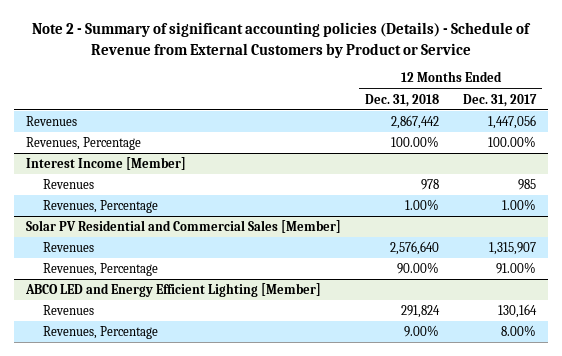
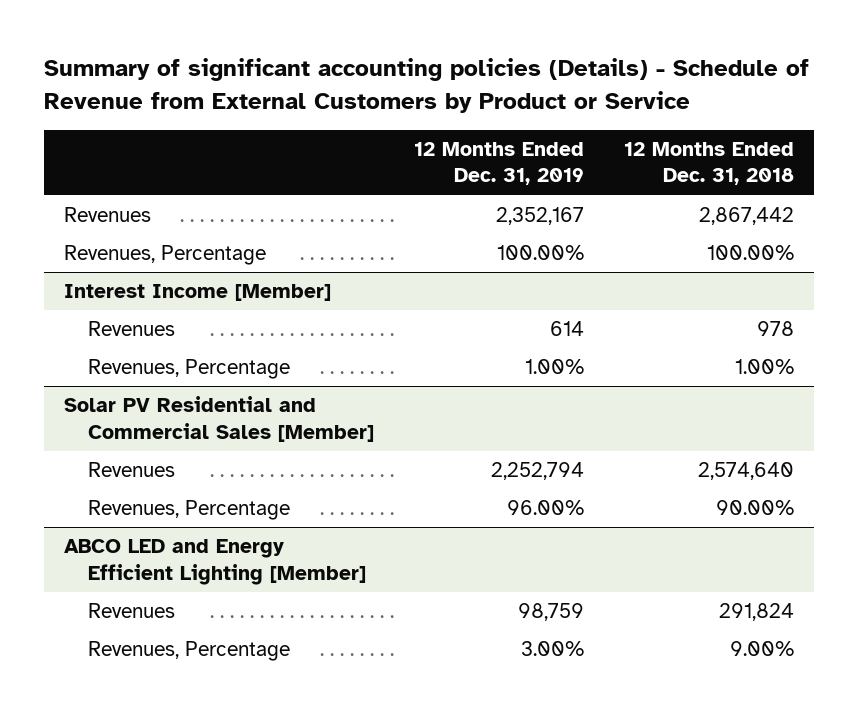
[32,22,532,58] Note 2 - Summary of significant accounting policies (Details) - Schedule of Revenue from External Customers by Product or Service -> [44,58,810,113] Summary of significant accounting policies (Details) - Schedule of Revenue from External Customers by Product or Service
[463,93,538,107] Dec. 31, 2017 -> none
none -> [413,141,584,186] 12 Months Ended Dec. 31, 2019
[390,240,440,255] 2,576,640 -> [697,462,794,481] 2,574,640

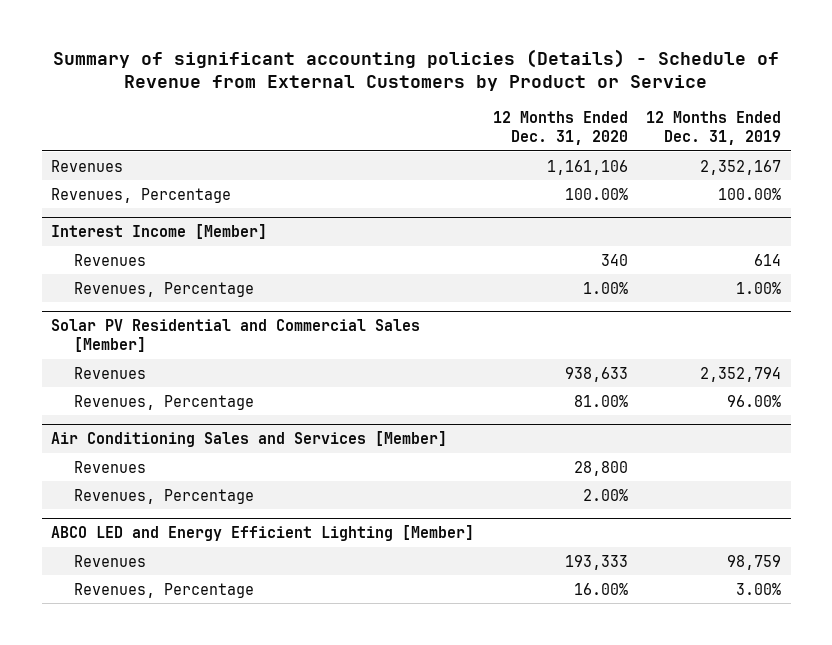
[623,141,794,186] 12 Months Ended Dec. 31, 2018 -> none
none -> [492,111,628,146] 12 Months Ended Dec. 31, 2020
[490,462,584,481] 2,252,794 -> [700,366,782,382] 2,352,794
none -> [50,431,447,448] Air Conditioning Sales and Services [Member]
none -> [74,460,147,473] Revenues
none -> [74,488,255,504] Revenues, Percentage

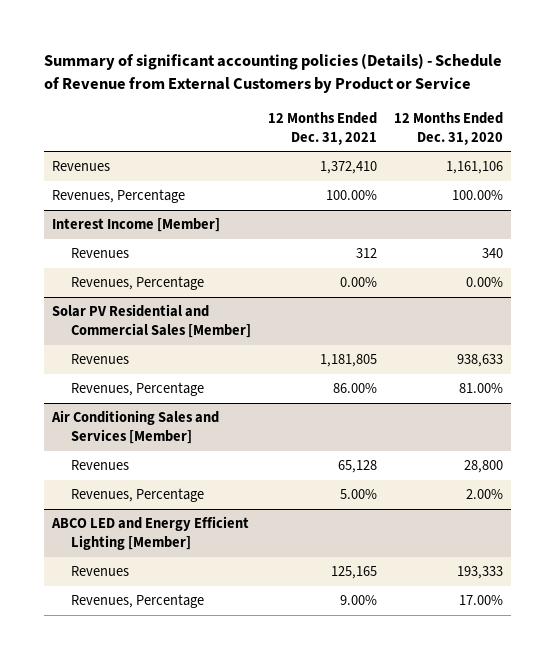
[646,111,782,146] 12 Months Ended Dec. 31, 2019 -> none
none -> [267,111,377,145] 12 Months Ended Dec. 31, 2021
[582,281,628,294] 1.00% -> [465,277,503,288] 0.00%
[573,582,628,595] 16.00% -> [458,595,503,606] 17.00%

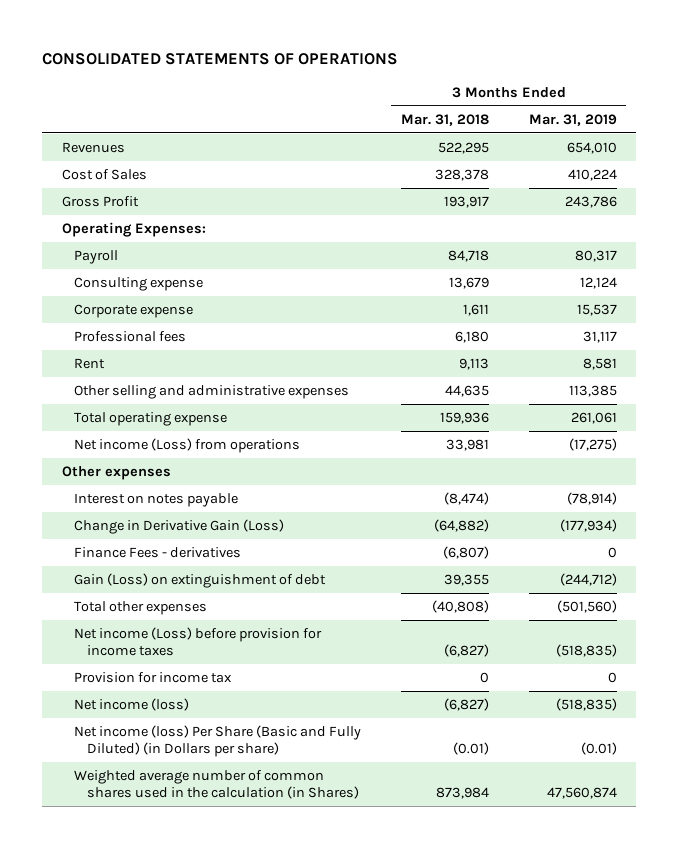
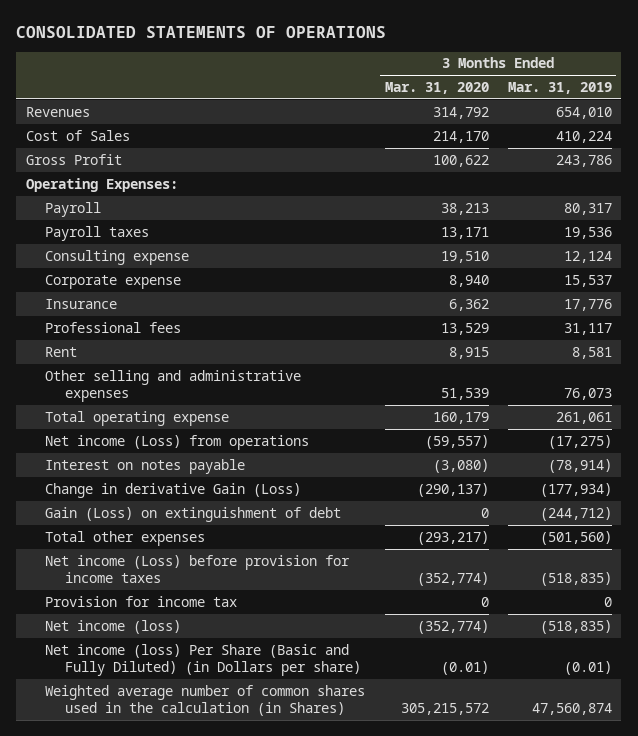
[400,113,489,126] Mar. 31, 2018 -> none
none -> [384,82,489,95] Mar. 31, 2020
none -> [45,225,150,241] Payroll taxes
none -> [45,298,118,309] Insurance
[568,385,617,398] 113,385 -> [563,388,612,401] 76,073
[61,466,171,481] Other expenses -> none
[74,547,242,559] Finance Fees - derivatives -> none
[74,519,285,535] Change in Derivative Gain (Loss) -> [45,482,302,498] Change in derivative Gain (Loss)

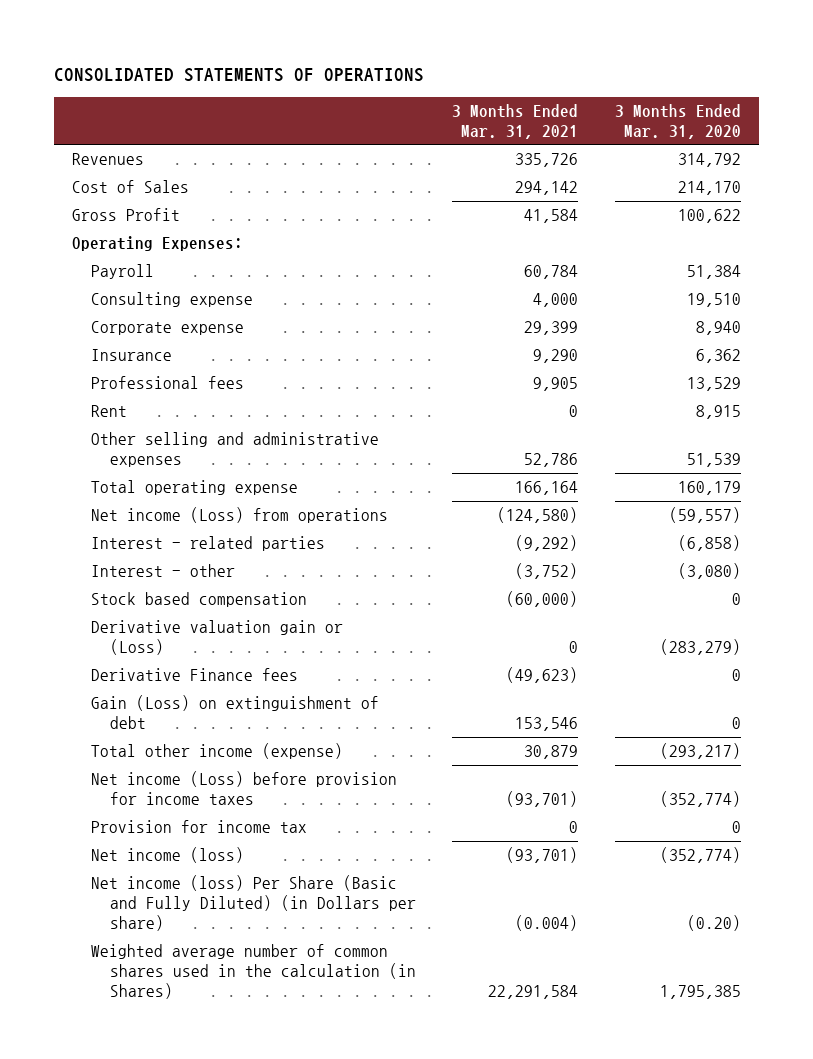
[507,82,612,95] Mar. 31, 2019 -> none
none -> [452,103,579,139] 3 Months Ended Mar. 31, 2021
[45,225,150,241] Payroll taxes -> none
[440,202,489,215] 38,213 -> [686,265,741,280] 51,384
none -> [90,536,325,552] Interest - related parties
[45,458,246,474] Interest on notes payable -> [90,564,235,578] Interest - other
none -> [90,592,307,608] Stock based compensation
[45,482,302,498] Change in derivative Gain (Loss) -> [90,620,343,656] Derivative valuation gain or (Loss)
[416,482,489,497] (290,137) -> [659,639,741,656] (283,279)
none -> [90,668,298,682] Derivative Finance fees
[45,530,206,546] Total other expenses -> [90,743,343,760] Total other income (expense)
[440,661,489,676] (0.01) -> [686,915,741,932] (0.20)
[400,703,489,716] 305,215,572 -> [659,985,741,1000] 1,795,385

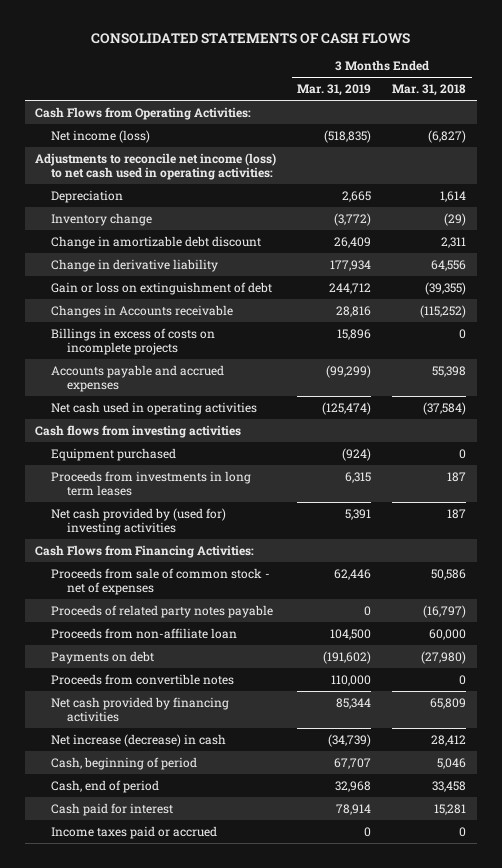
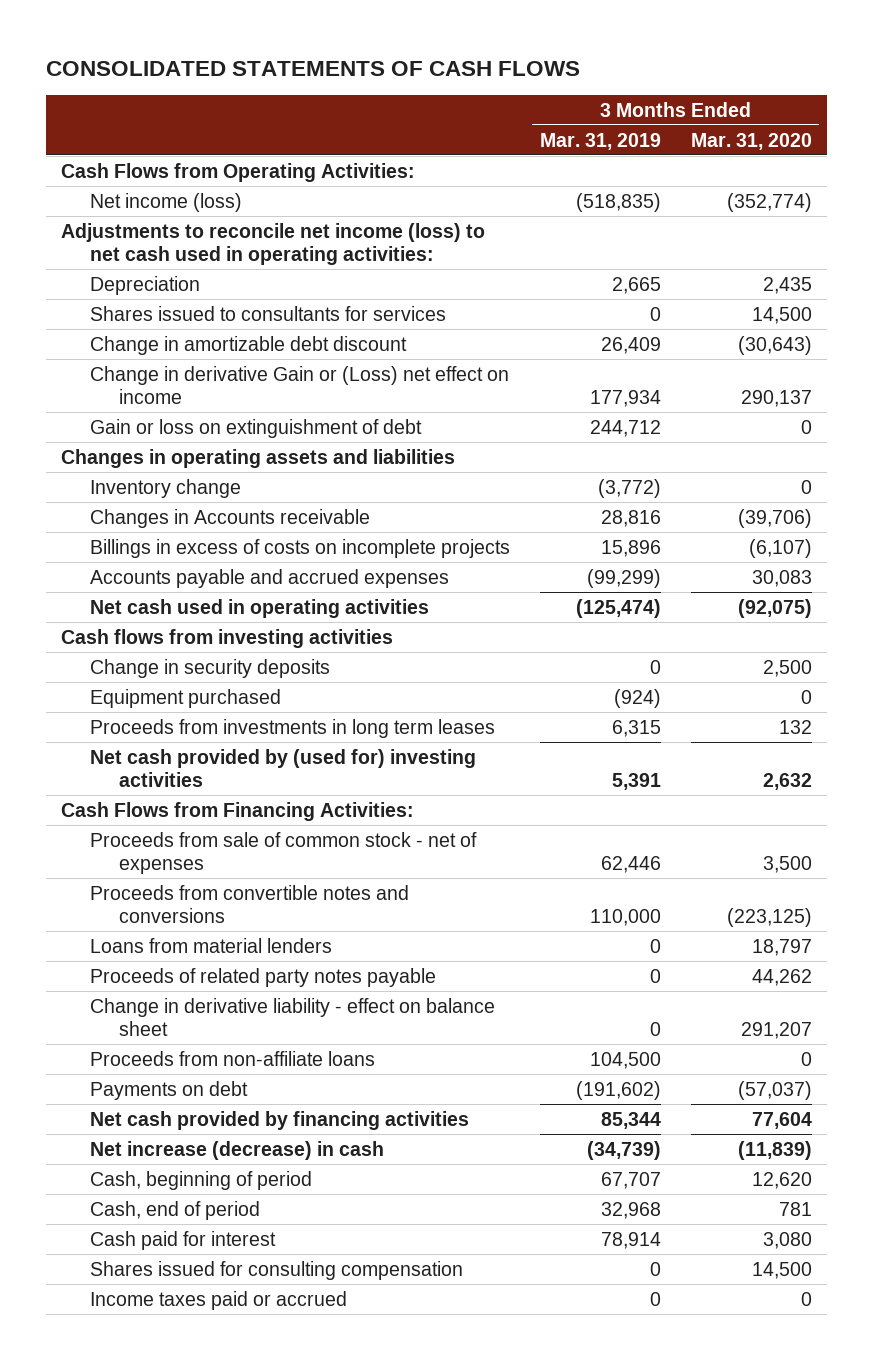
[392,84,467,97] Mar. 31, 2018 -> none
none -> [690,132,812,150] Mar. 31, 2020
none -> [89,305,446,321] Shares issued to consultants for services
[51,258,219,272] Change in derivative liability -> [89,365,509,405] Change in derivative Gain or (Loss) net effect on income
none -> [60,448,455,468] Changes in operating assets and liabilities
[51,212,153,226] Inventory change -> [89,478,241,498] Inventory change
none -> [89,658,330,678] Change in security deposits
none -> [89,884,409,924] Proceeds from convertible notes and conversions
none -> [89,937,332,953] Loans from material lenders
none -> [89,997,495,1037] Change in derivative liability - effect on balance sheet
[51,627,238,639] Proceeds from non-affiliate loan -> [89,1050,375,1066] Proceeds from non-affiliate loans
[51,673,235,685] Proceeds from convertible notes -> none
none -> [89,1260,463,1280] Shares issued for consulting compensation

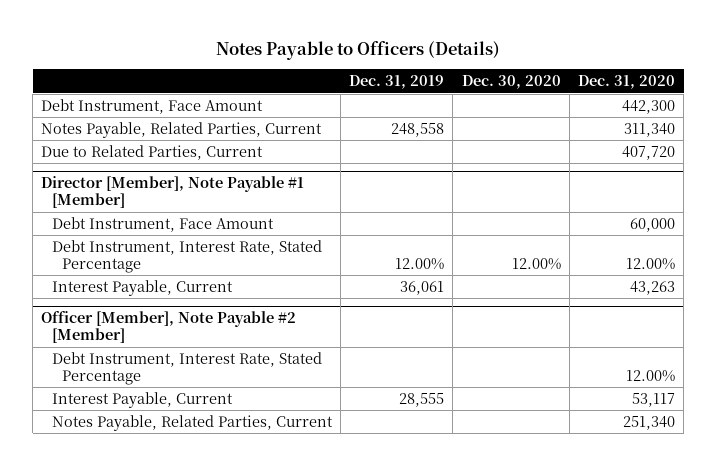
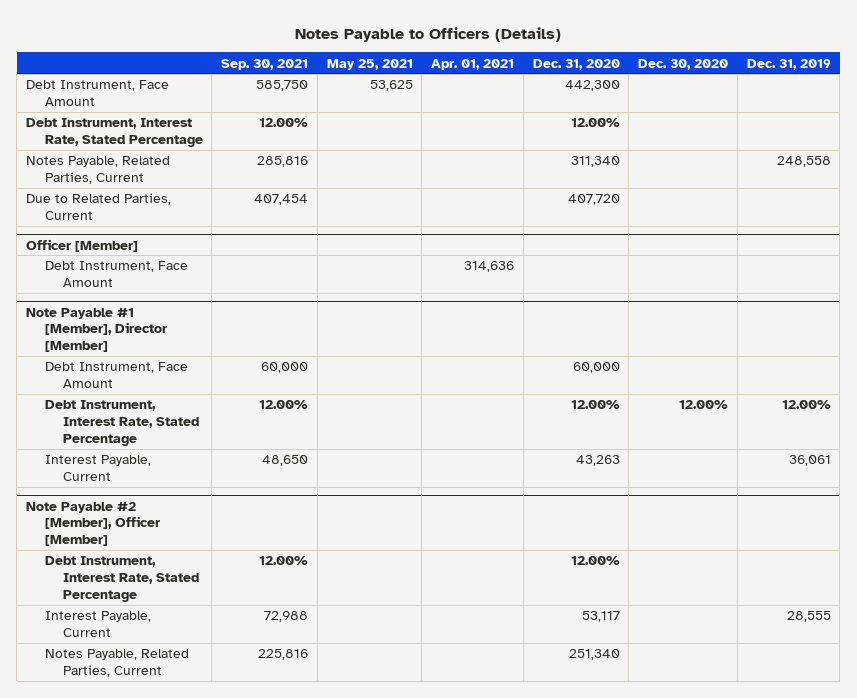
none -> [221,58,309,70] Sep. 30, 2021
none -> [326,58,413,70] May 25, 2021
none -> [431,58,515,70] Apr. 01, 2021
none -> [26,118,203,148] Debt Instrument, Interest Rate, Stated Percentage
none -> [26,238,139,252] Officer [Member]
none -> [44,261,188,288] Debt Instrument, Face Amount
[41,176,305,209] Director [Member], Note Payable #1 [Member] -> [26,307,167,353] Note Payable #1 [Member], Director [Member]
[41,311,297,344] Officer [Member], Note Payable #2 [Member] -> [26,501,160,547] Note Payable #2 [Member], Officer [Member]

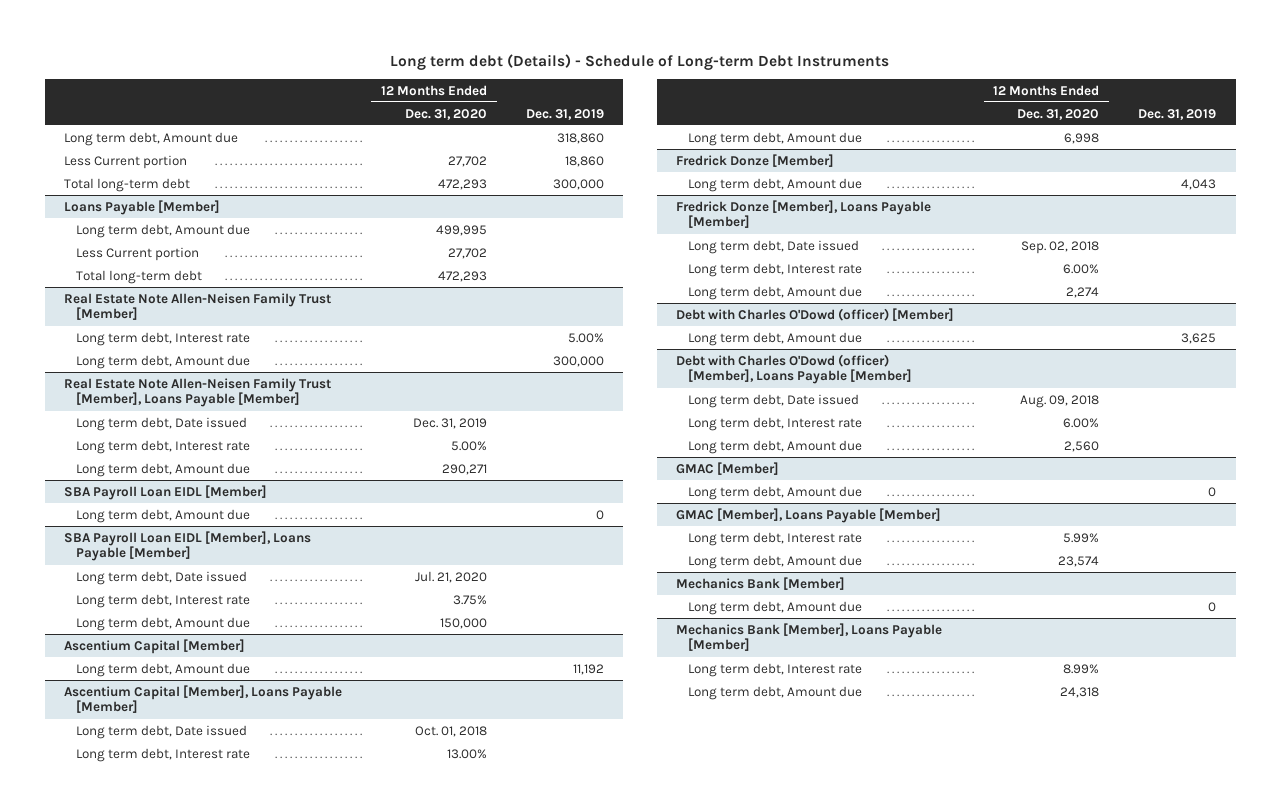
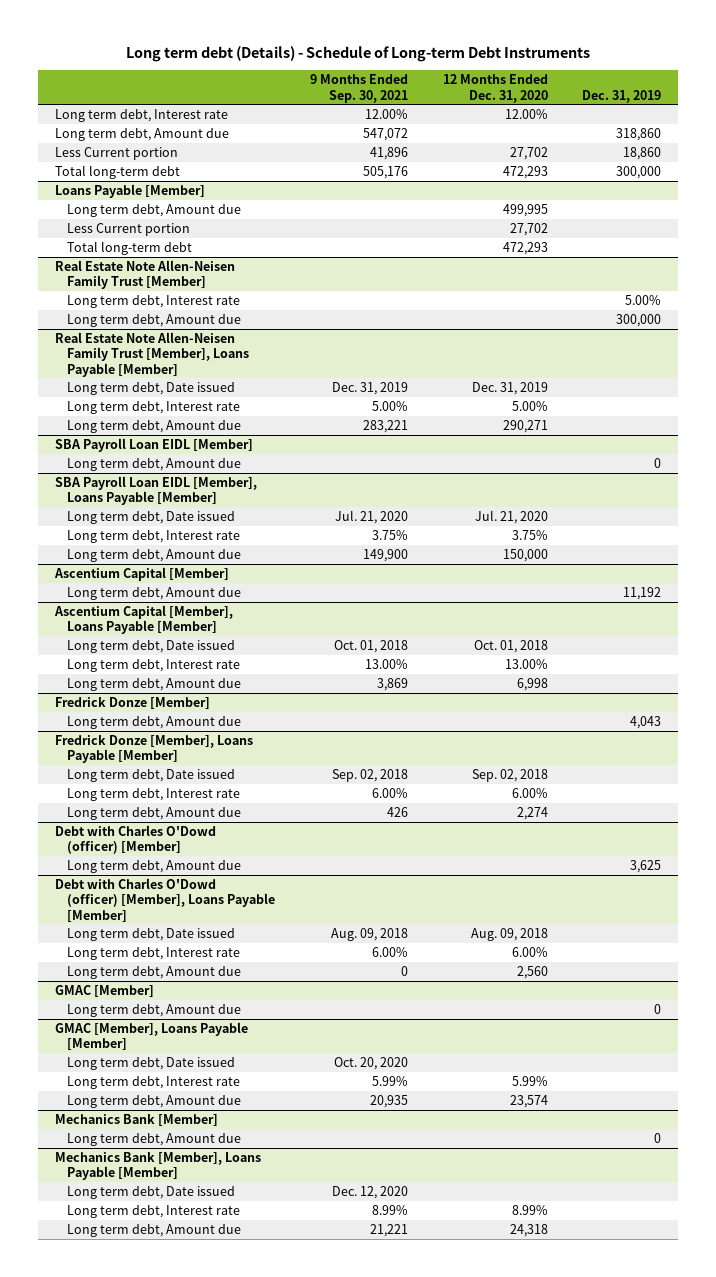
none -> [309,74,408,103] 9 Months Ended Sep. 30, 2021
none -> [55,108,229,122] Long term debt, Interest rate
none -> [67,1056,236,1070] Long term debt, Date issued
none -> [67,1185,236,1199] Long term debt, Date issued

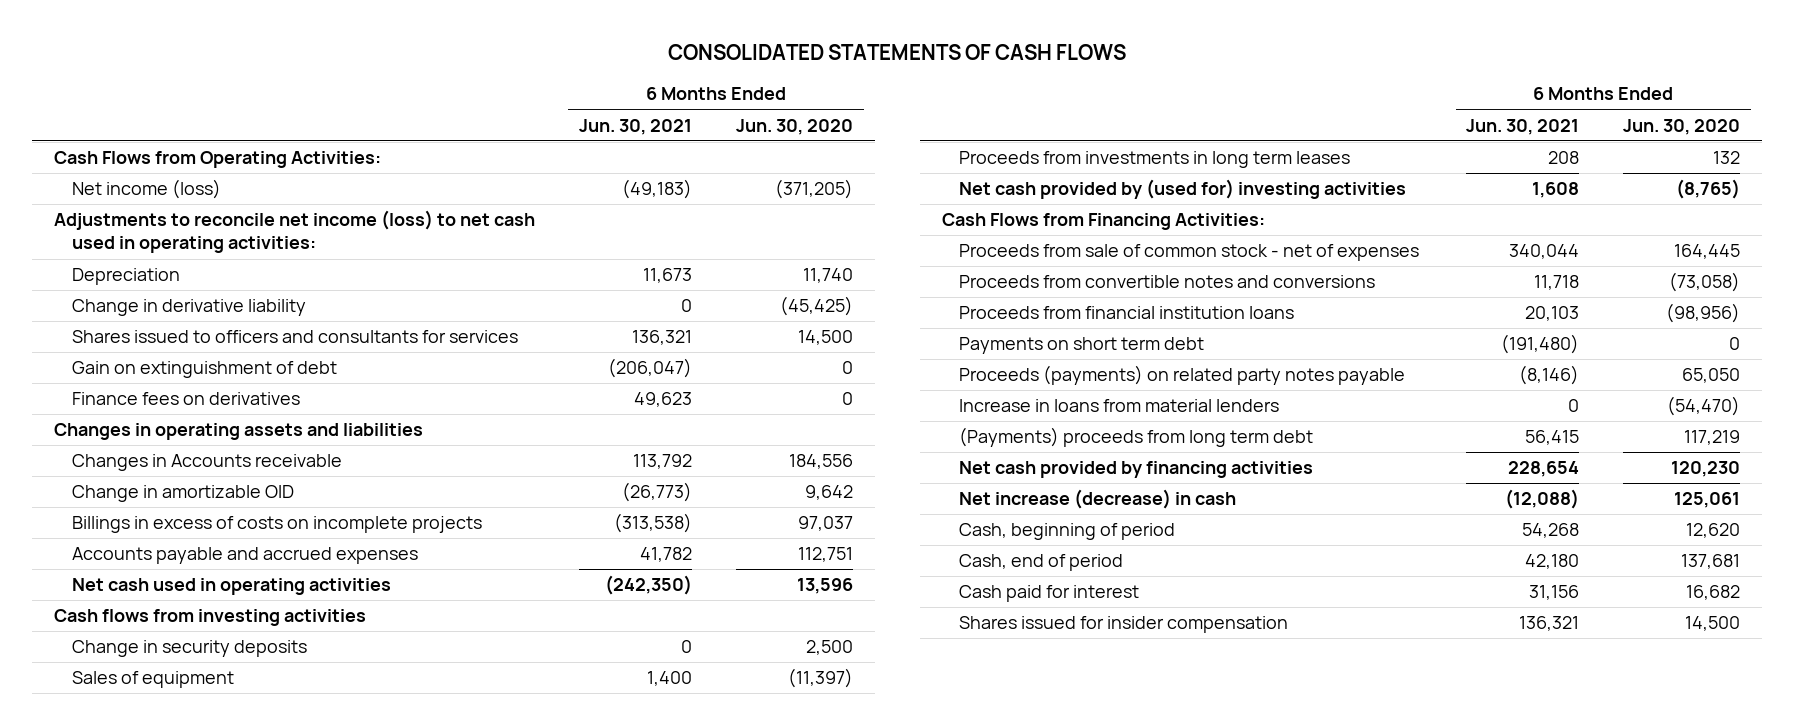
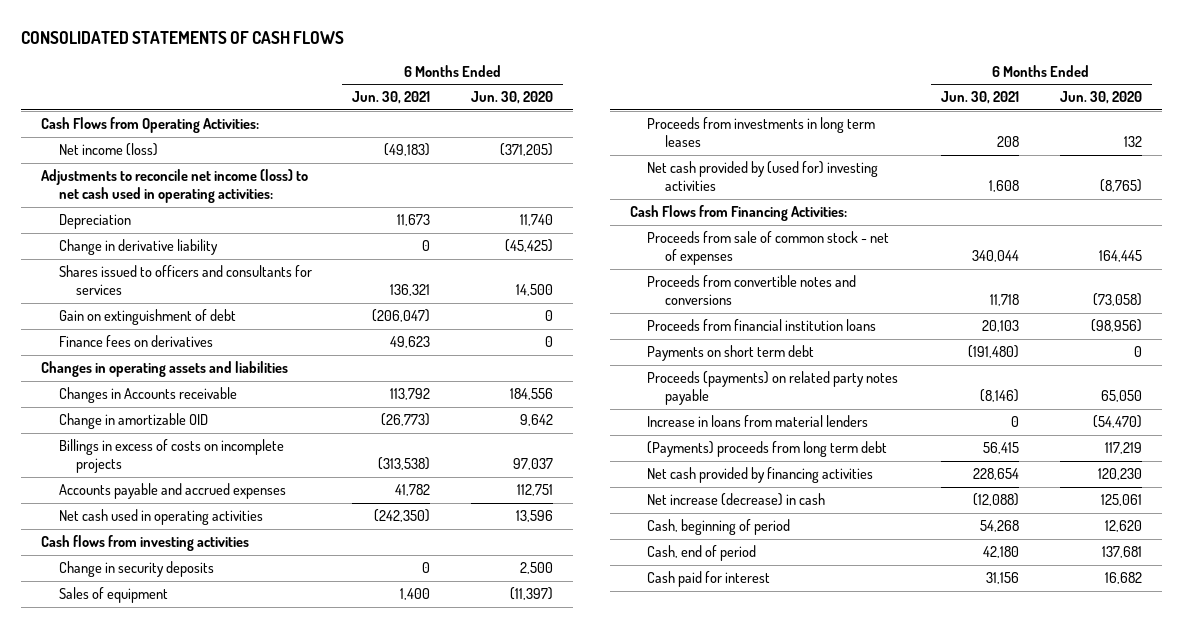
[959,616,1289,634] Shares issued for insider compensation -> none

